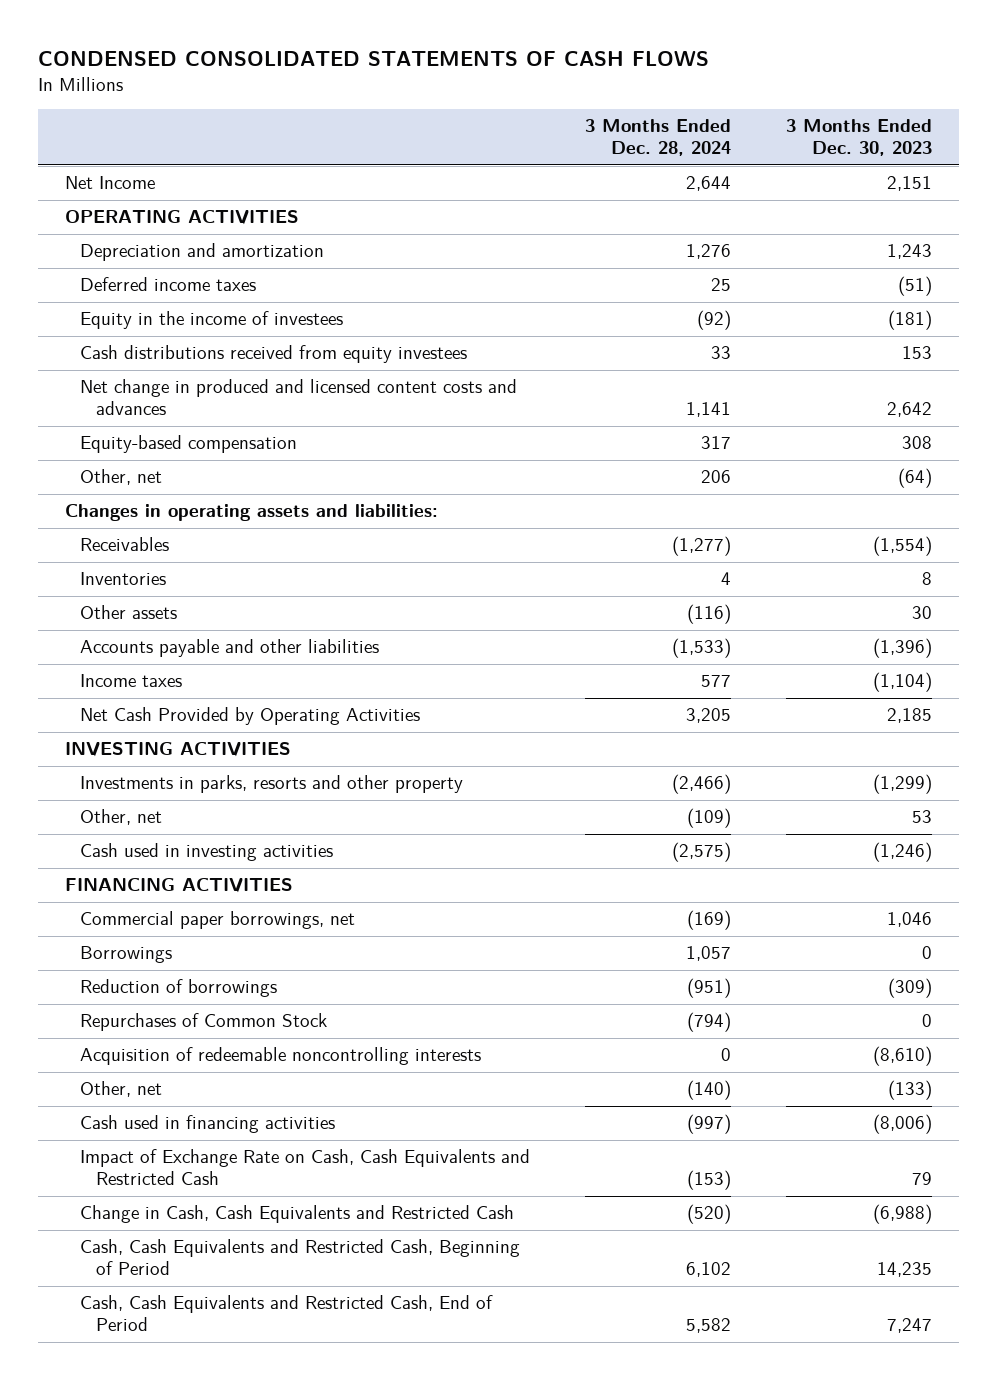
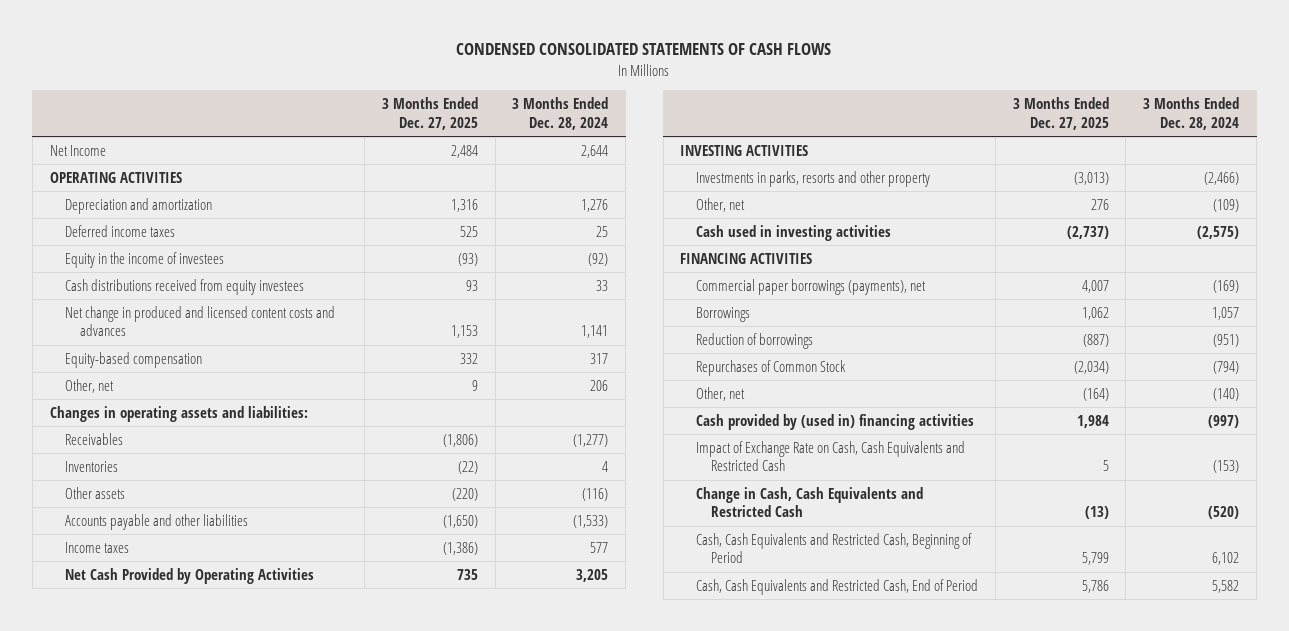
[785,119,932,157] 3 Months Ended Dec. 30, 2023 -> none
none -> [381,97,478,130] 3 Months Ended Dec. 27, 2025
[80,911,356,930] Commercial paper borrowings, net -> [695,278,926,295] Commercial paper borrowings (payments), net
[80,1047,482,1066] Acquisition of redeemable noncontrolling interests -> none
[80,1115,336,1134] Cash used in financing activities -> [695,413,974,430] Cash provided by (used in) financing activities

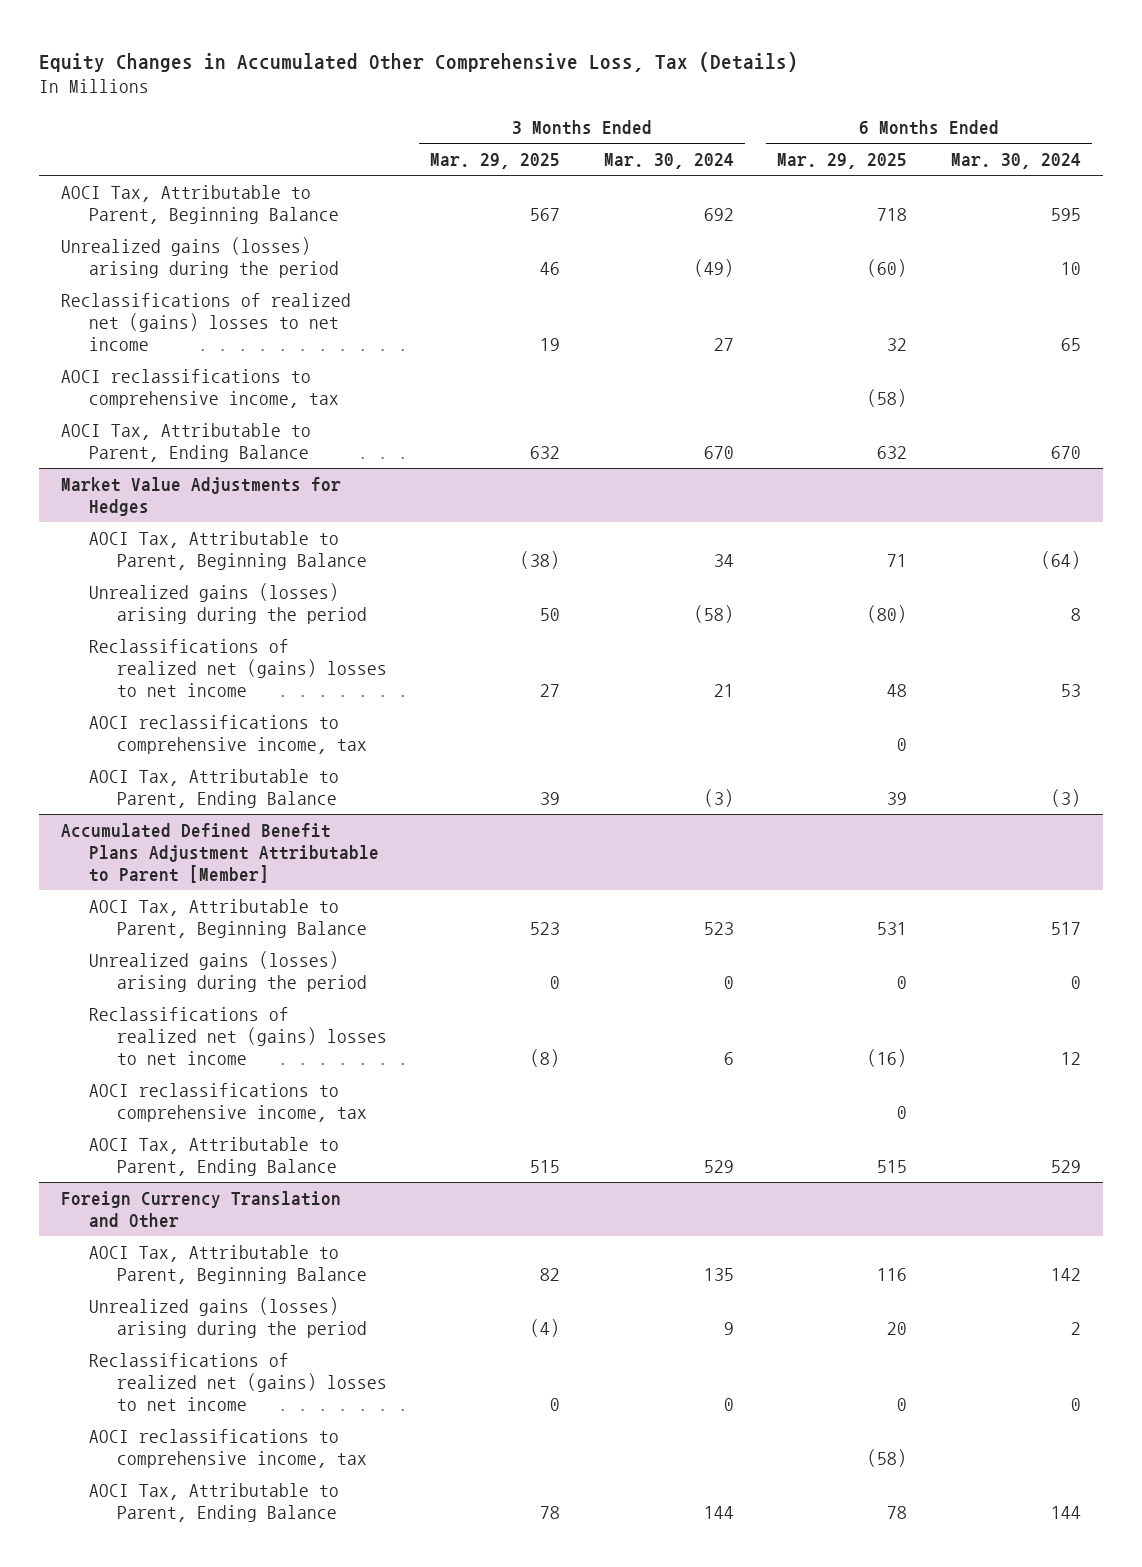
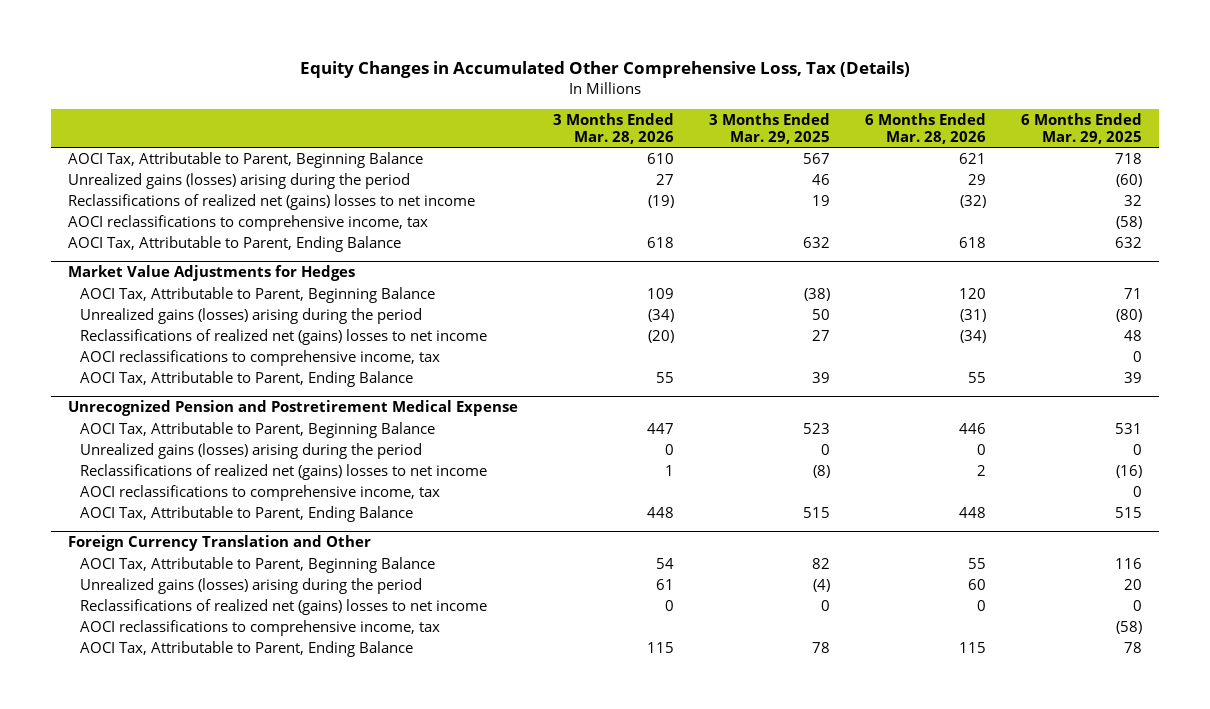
[603,153,734,170] Mar. 30, 2024 -> none
[951,153,1082,170] Mar. 30, 2024 -> none
none -> [553,112,675,145] 3 Months Ended Mar. 28, 2026
none -> [864,112,986,145] 6 Months Ended Mar. 28, 2026
[60,823,379,883] Accumulated Defined Benefit Plans Adjustment Attributable to Parent [Member] -> [68,400,519,417] Unrecognized Pension and Postretirement Medical Expense

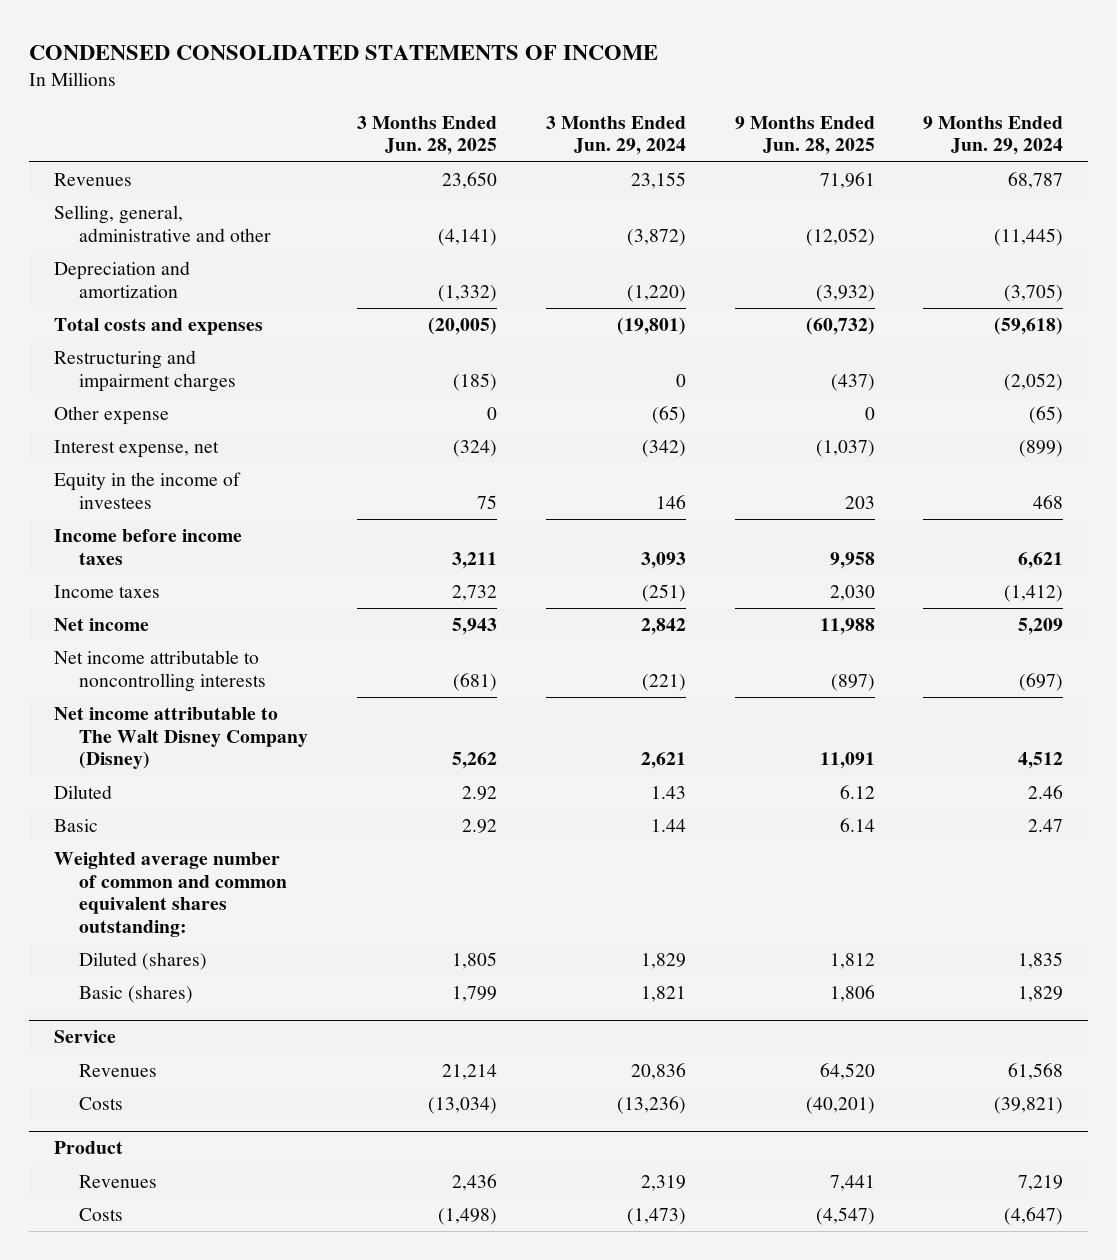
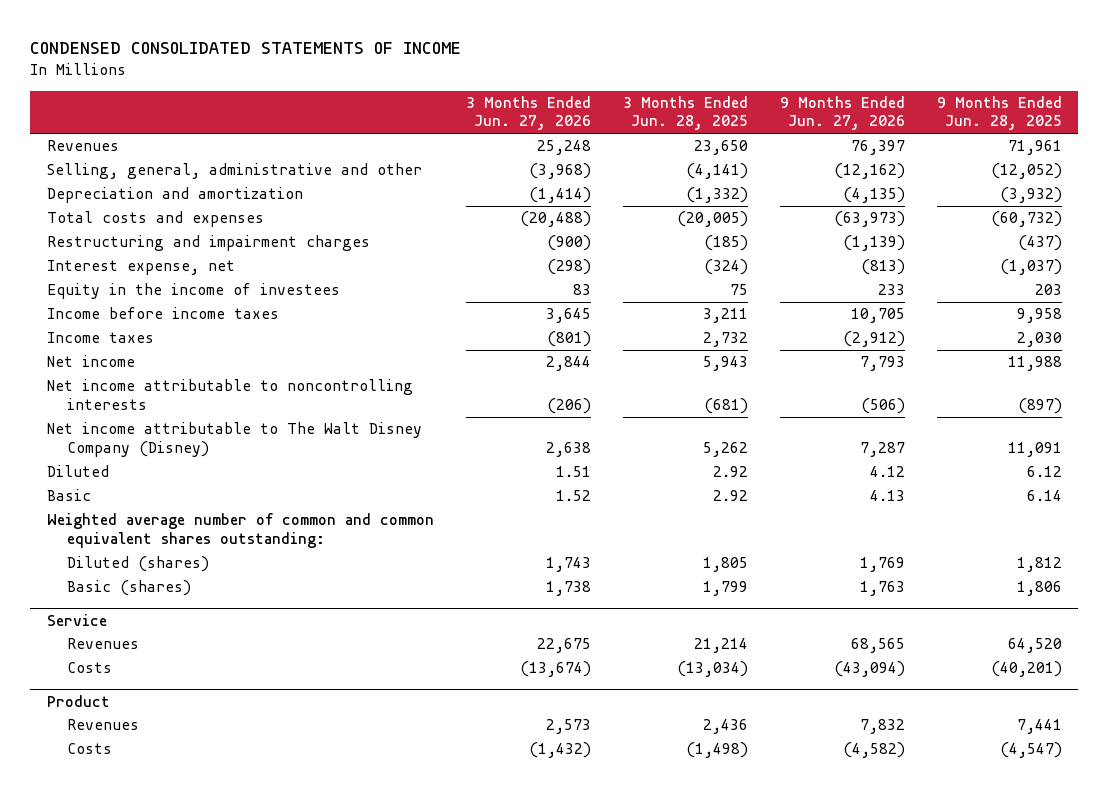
[545,115,686,156] 3 Months Ended Jun. 29, 2024 -> none
[923,115,1064,156] 9 Months Ended Jun. 29, 2024 -> none
none -> [465,95,591,131] 3 Months Ended Jun. 27, 2026
none -> [780,95,906,131] 9 Months Ended Jun. 27, 2026
[53,406,169,426] Other expense -> none

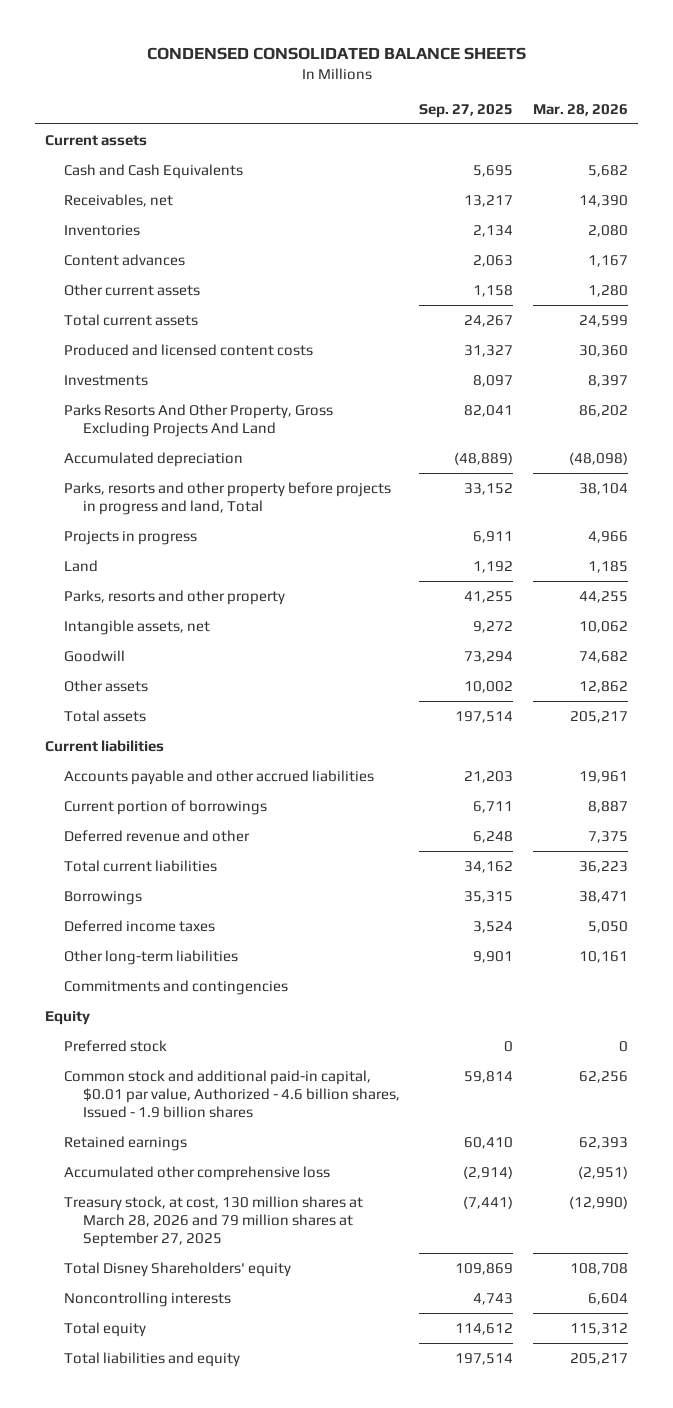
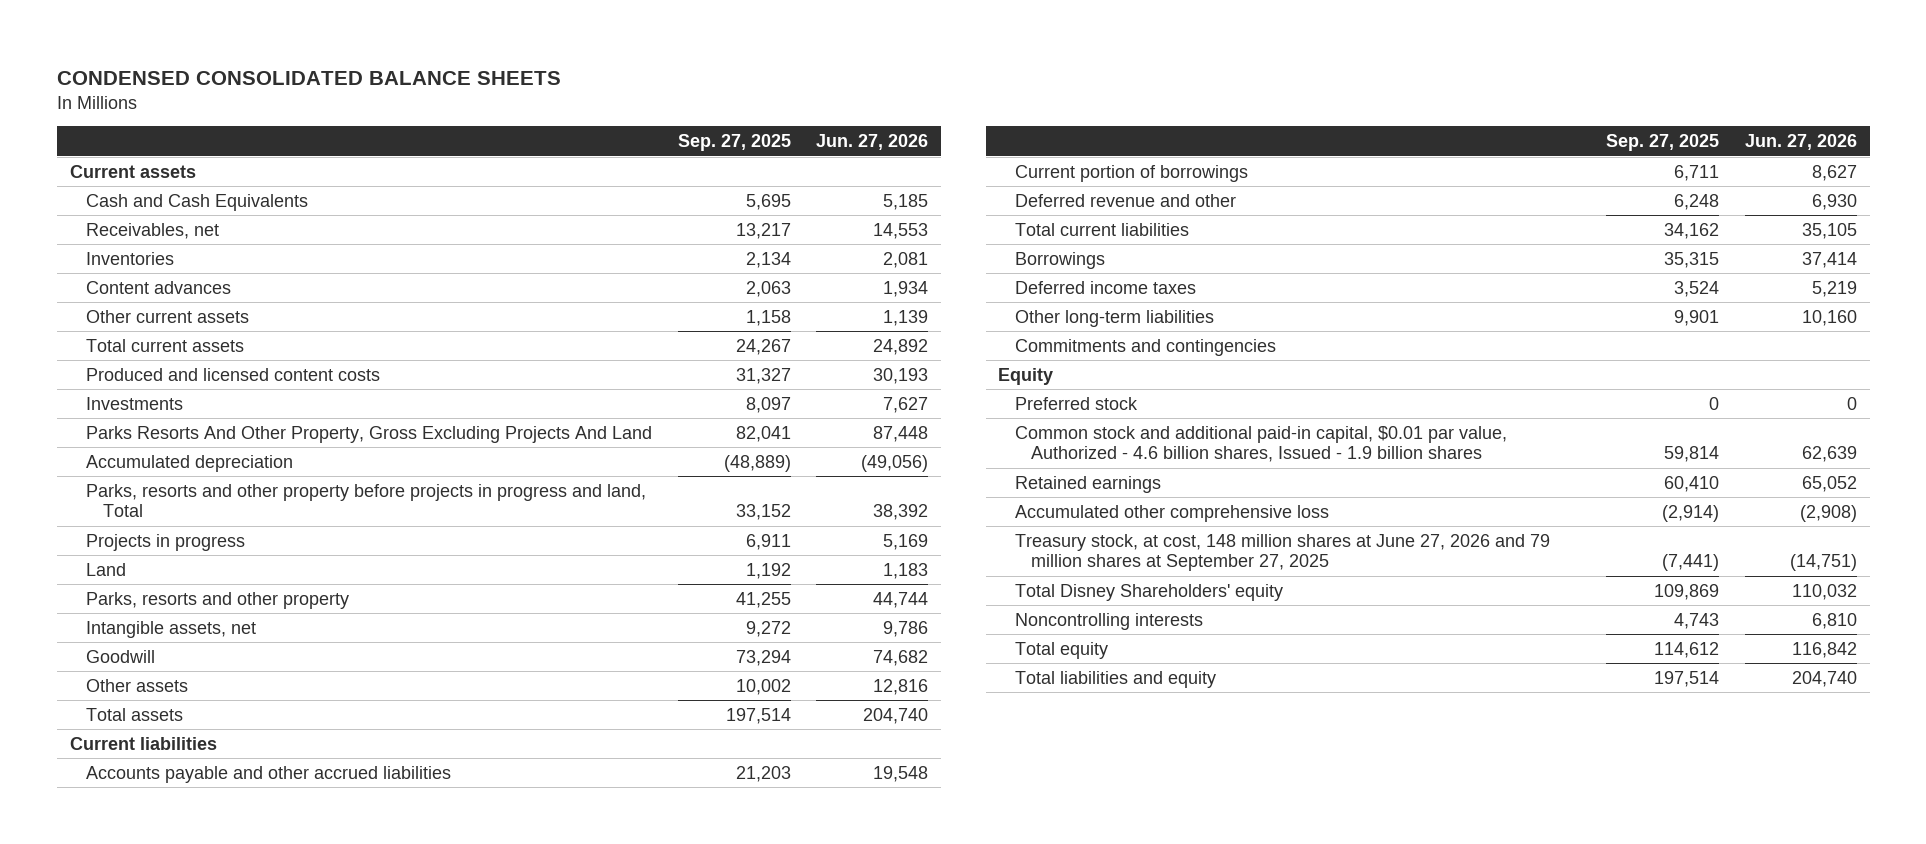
[533,103,629,116] Mar. 28, 2026 -> none
none -> [816,134,929,151] Jun. 27, 2026
[63,1195,363,1247] Treasury stock, at cost, 130 million shares at March 28, 2026 and 79 million shares at September 27, 2025 -> [1014,533,1550,572] Treasury stock, at cost, 148 million shares at June 27, 2026 and 79 million shares at September 27, 2025

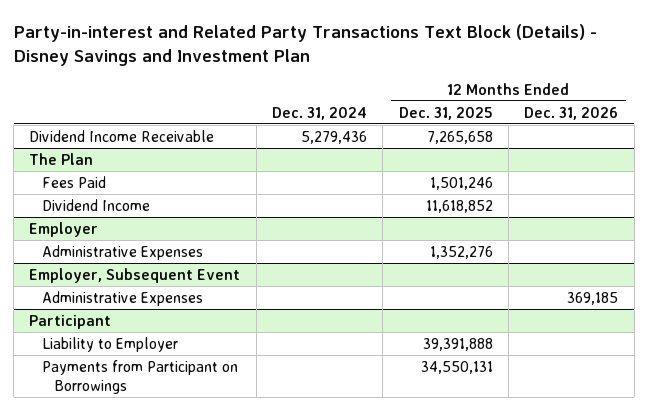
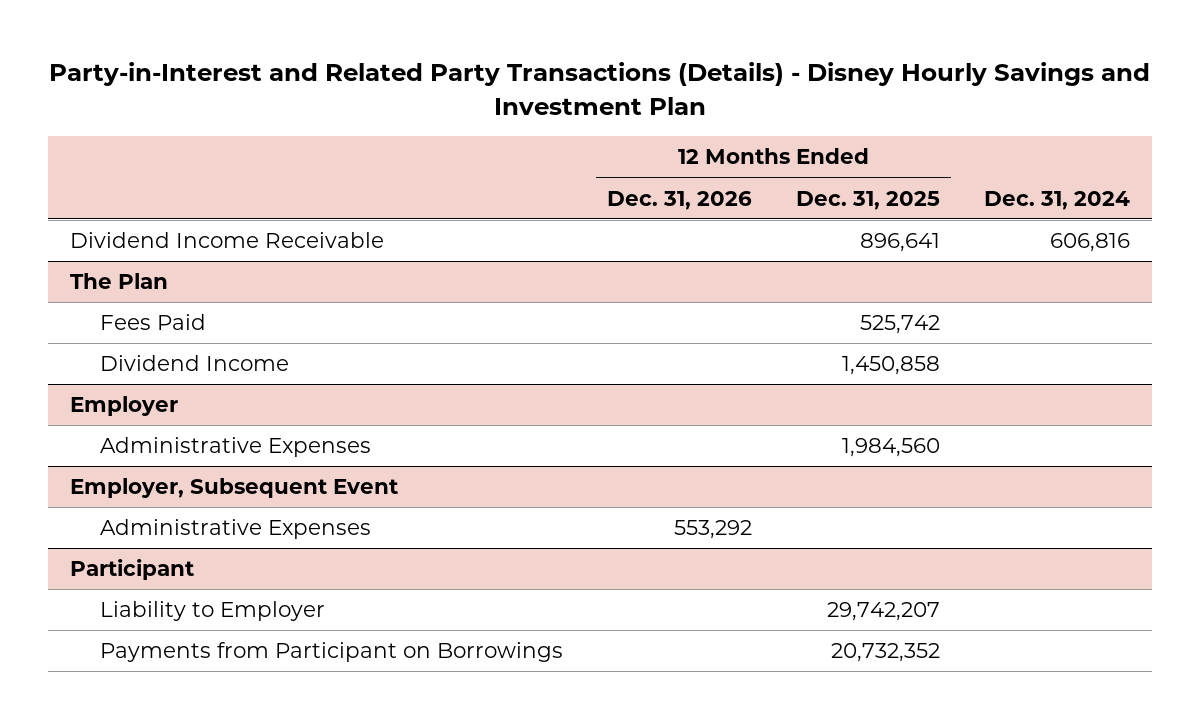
[13,24,597,67] Party-in-interest and Related Party Transactions Text Block (Details) - Disney Savings and Investment Plan -> [49,62,1151,115] Party-in-Interest and Related Party Transactions (Details) - Disney Hourly Savings and Investment Plan
[301,130,368,144] 5,279,436 -> [1050,233,1131,253] 606,816
[426,130,493,144] 7,265,658 -> [860,233,941,253] 896,641
[429,176,493,190] 1,501,246 -> [860,315,941,335] 525,742
[425,199,493,213] 11,618,852 -> [842,356,941,376] 1,450,858
[429,245,493,259] 1,352,276 -> [842,438,941,458] 1,984,560
[567,291,619,305] 369,185 -> [674,520,753,540] 553,292
[422,337,493,351] 39,391,888 -> [827,602,941,622] 29,742,207
[420,360,493,374] 34,550,131 -> [831,643,941,663] 20,732,352

